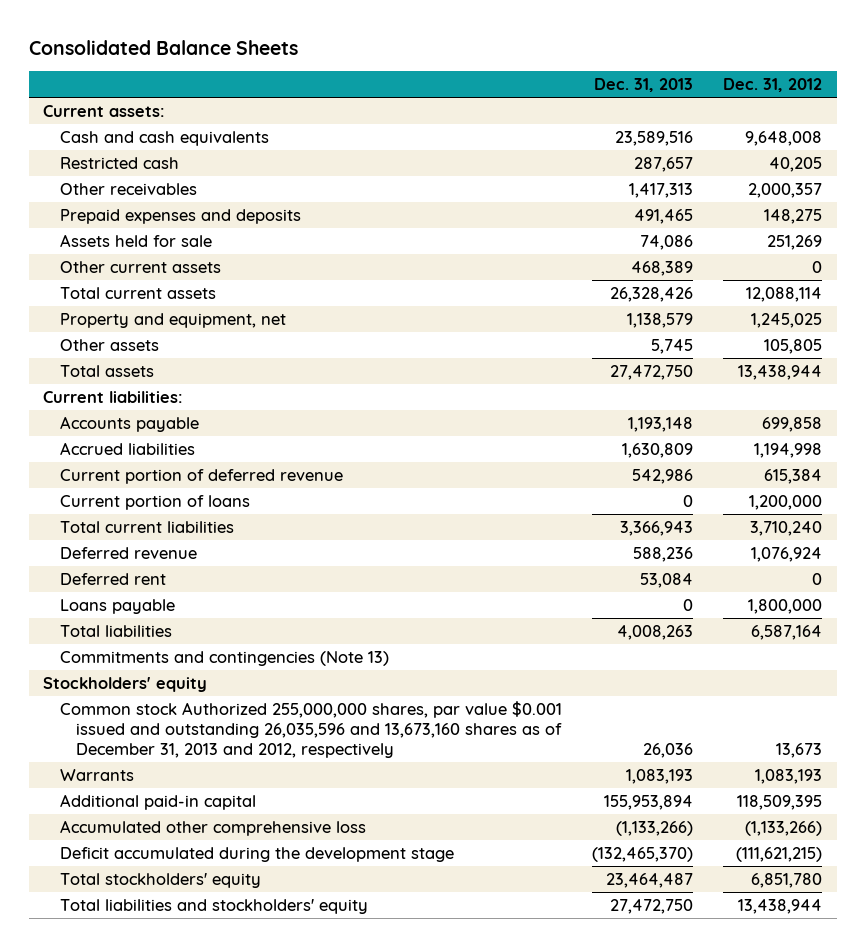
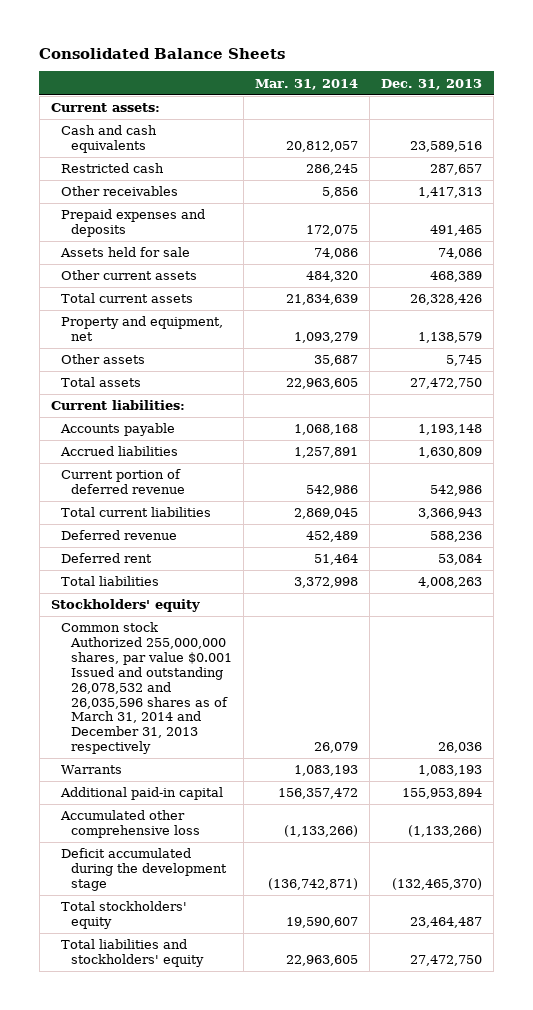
[722,78,822,93] Dec. 31, 2012 -> none
none -> [255,78,359,90] Mar. 31, 2014
[59,494,250,510] Current portion of loans -> none
[59,598,175,614] Loans payable -> none
[59,650,389,666] Commitments and contingencies (Note 13) -> none
[59,700,563,758] Common stock Authorized 255,000,000 shares, par value $0.001 issued and outstanding 26,035,596 and 13,673,160 shares as of December 31, 2013 and 2012, respectively -> [60,622,233,755] Common stock Authorized 255,000,000 shares, par value $0.001 Issued and outstanding 26,078,532 and 26,035,596 shares as of March 31, 2014 and December 31, 2013 respectively

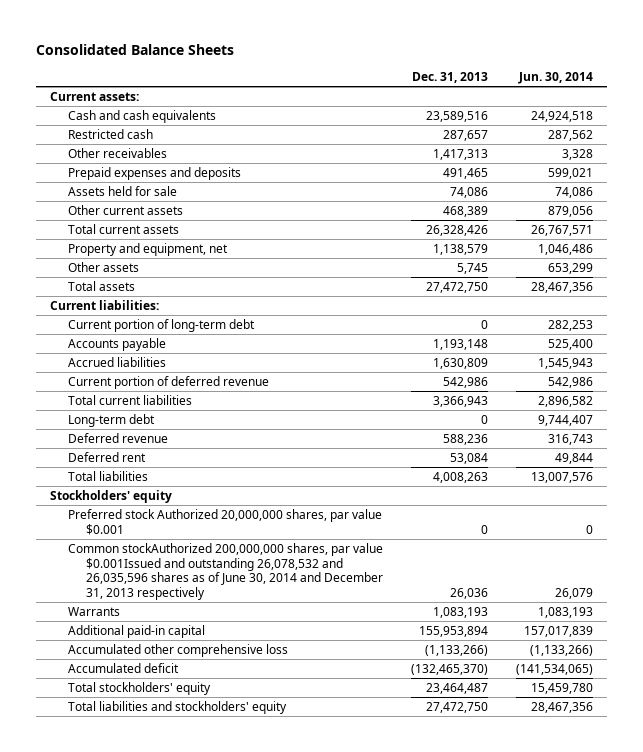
[255,78,359,90] Mar. 31, 2014 -> none
none -> [517,71,593,84] Jun. 30, 2014
none -> [68,319,256,333] Current portion of long-term debt
none -> [68,414,156,428] Long-term debt
none -> [68,509,383,535] Preferred stock Authorized 20,000,000 shares, par value $0.001
[60,622,233,755] Common stock Authorized 255,000,000 shares, par value $0.001 Issued and outstanding 26,078,532 and 26,035,596 shares as of March 31, 2014 and December 31, 2013 respectively -> [68,543,384,601] Common stockAuthorized 200,000,000 shares, par value $0.001Issued and outstanding 26,078,532 and 26,035,596 shares as of June 30, 2014 and December 31, 2013 respectively
[60,848,228,891] Deficit accumulated during the development stage -> [68,663,180,674] Accumulated deficit

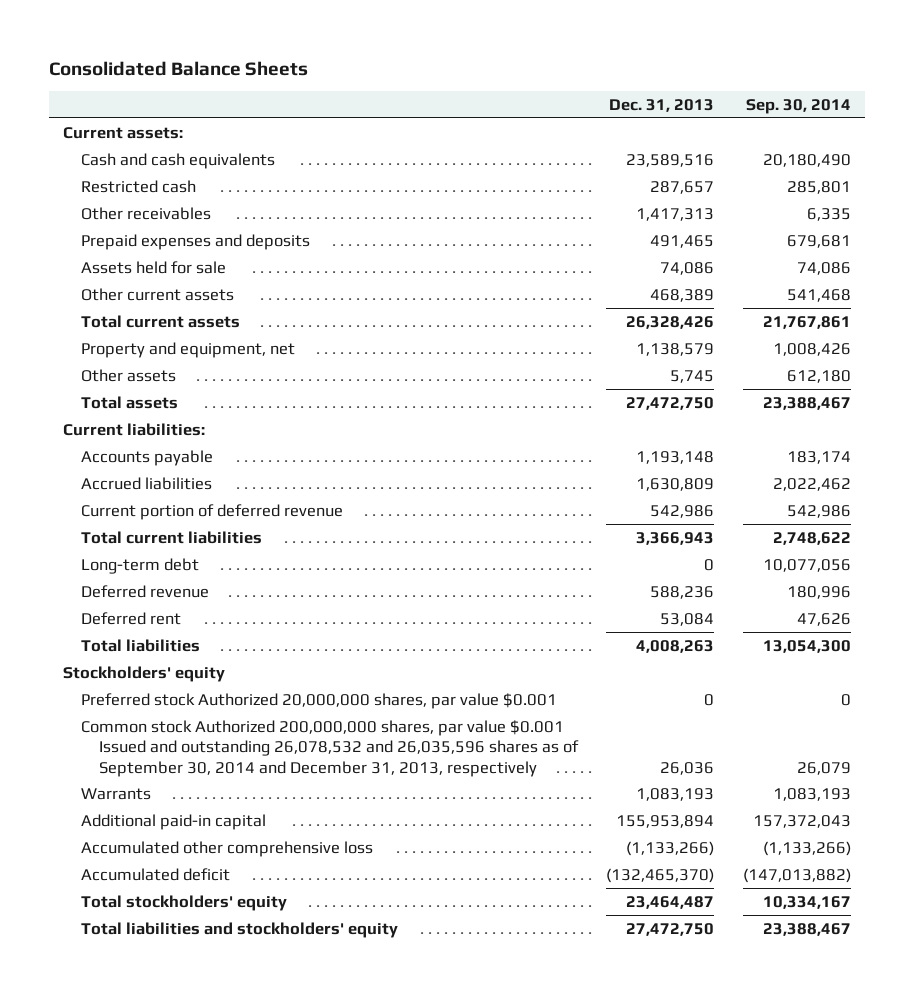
[517,71,593,84] Jun. 30, 2014 -> none
none -> [745,98,851,114] Sep. 30, 2014
[68,319,256,333] Current portion of long-term debt -> none
[68,543,384,601] Common stockAuthorized 200,000,000 shares, par value $0.001Issued and outstanding 26,078,532 and 26,035,596 shares as of June 30, 2014 and December 31, 2013 respectively -> [80,719,579,777] Common stock Authorized 200,000,000 shares, par value $0.001 Issued and outstanding 26,078,532 and 26,035,596 shares as of September 30, 2014 and December 31, 2013, respectively

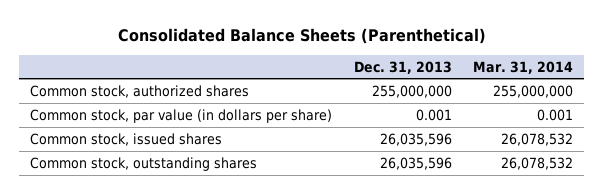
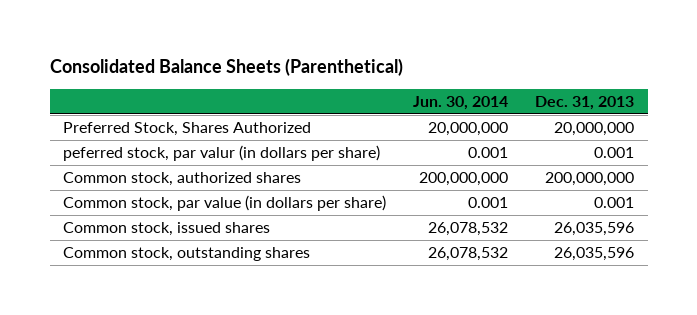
[473,60,574,74] Mar. 31, 2014 -> none
none -> [413,95,509,110] Jun. 30, 2014
none -> [63,122,312,137] Preferred Stock, Shares Authorized
none -> [63,145,381,162] peferred stock, par valur (in dollars per share)
[371,84,452,98] 255,000,000 -> [545,172,635,187] 200,000,000

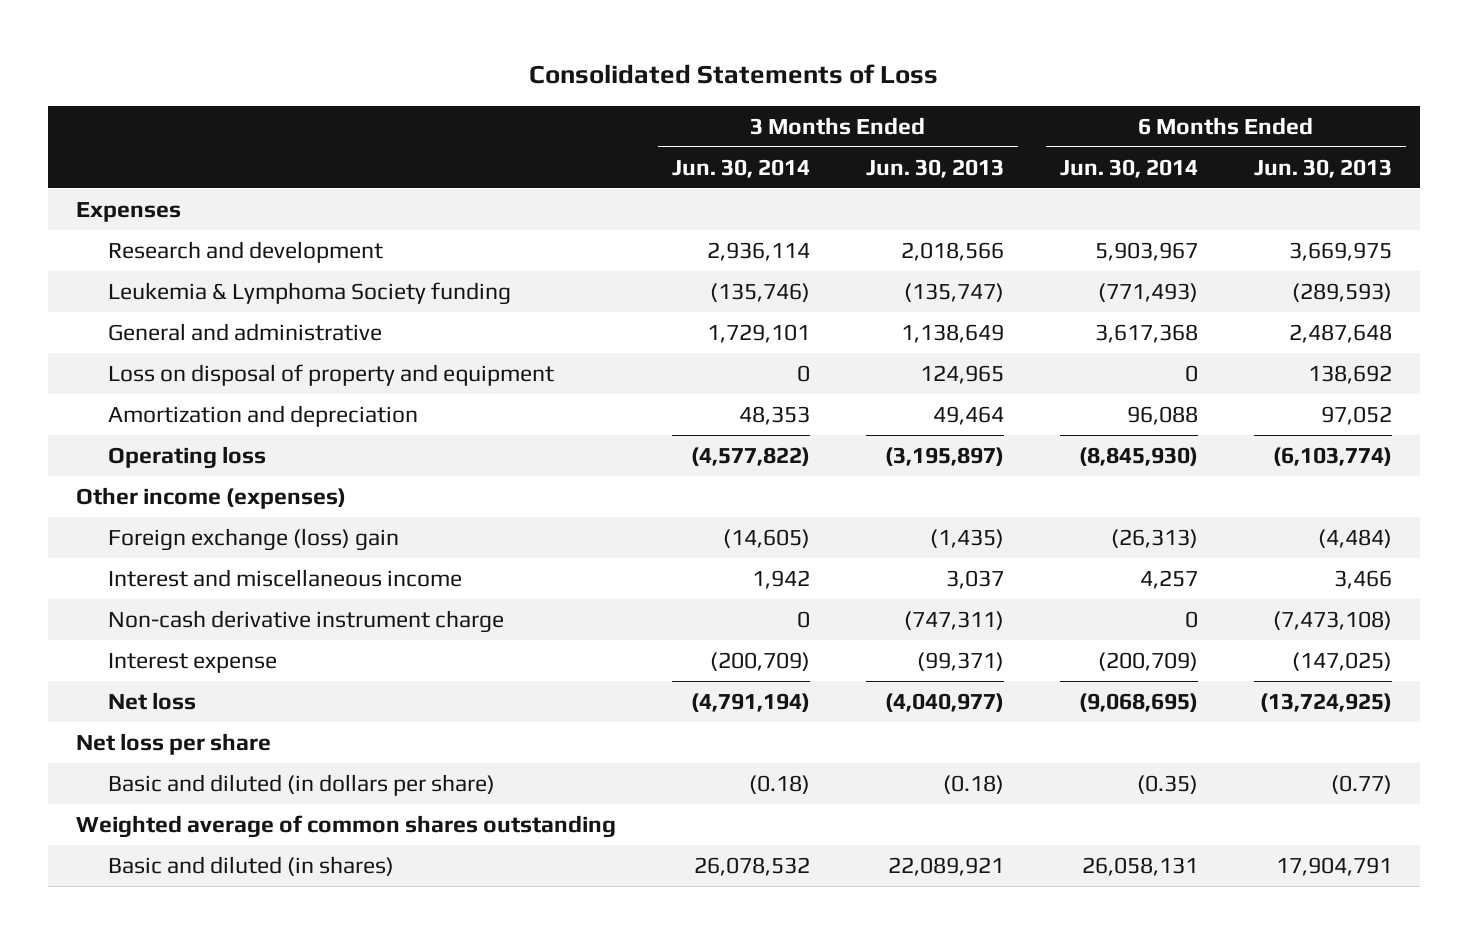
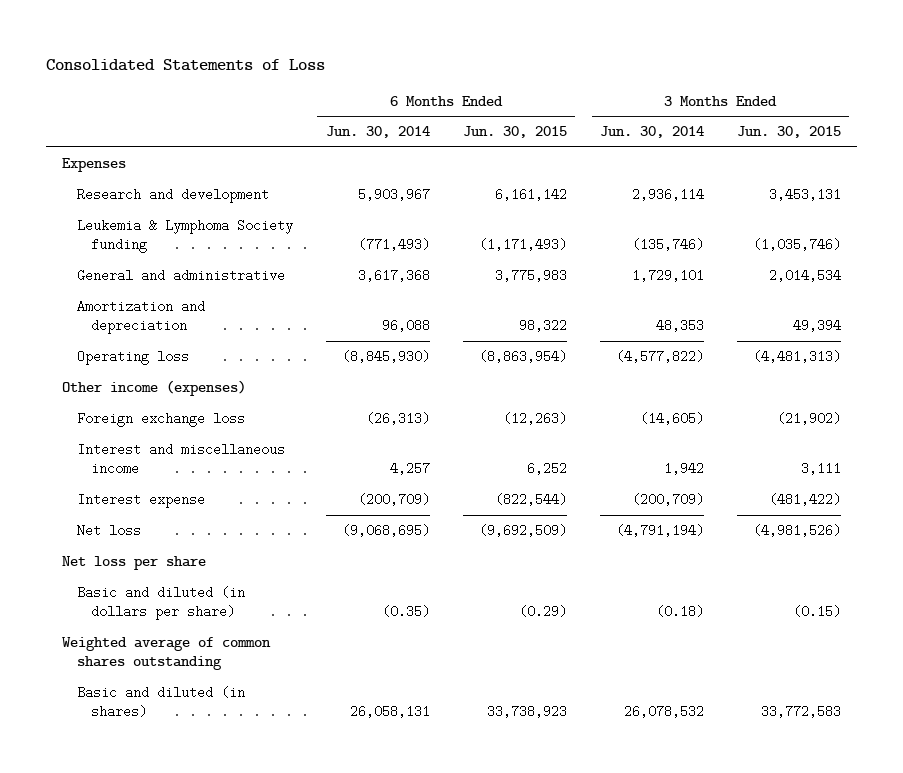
[865,158,1004,178] Jun. 30, 2013 -> none
[1253,158,1392,178] Jun. 30, 2013 -> none
none -> [462,126,567,139] Jun. 30, 2015
none -> [736,126,841,139] Jun. 30, 2015
[108,363,555,386] Loss on disposal of property and equipment -> none
[108,527,400,551] Foreign exchange (loss) gain -> [76,412,245,428] Foreign exchange loss
[108,609,505,633] Non-cash derivative instrument charge -> none

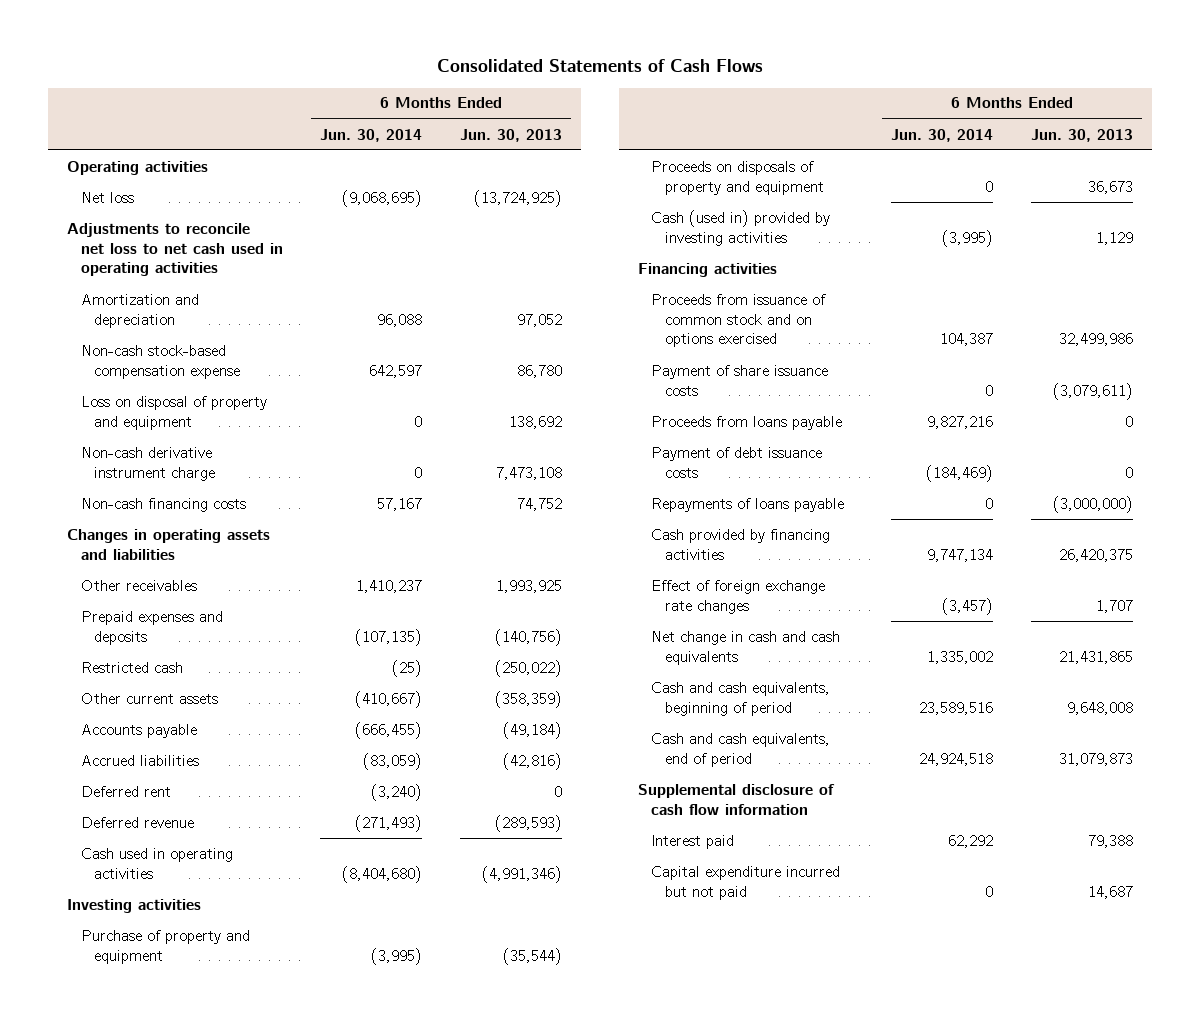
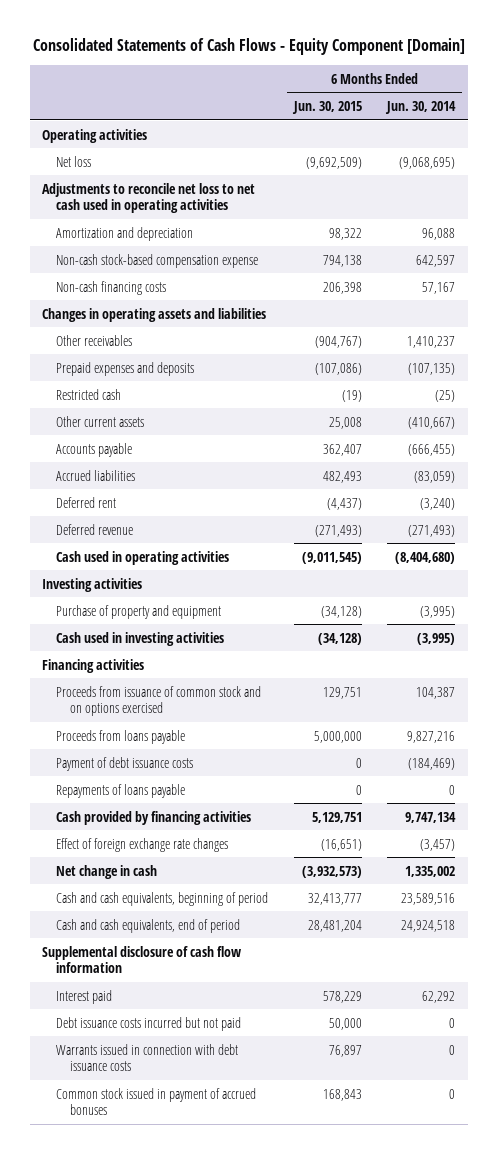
[437,59,764,73] Consolidated Statements of Cash Flows -> [32,38,465,56] Consolidated Statements of Cash Flows - Equity Component [Domain]
[460,128,563,142] Jun. 30, 2013 -> none
none -> [291,101,362,115] Jun. 30, 2015
[80,395,267,430] Loss on disposal of property and equipment -> none
[80,446,216,481] Non-cash derivative instrument charge -> none
[651,160,824,195] Proceeds on disposals of property and equipment -> none
[651,209,831,246] Cash (used in) provided by investing activities -> [56,631,225,646] Cash used in investing activities
[651,364,829,396] Payment of share issuance costs -> none
[651,630,841,665] Net change in cash and cash equivalents -> [56,864,158,879] Net change in cash
[651,865,841,900] Capital expenditure incurred but not paid -> none
none -> [56,1016,242,1031] Debt issuance costs incurred but not paid
none -> [56,1043,239,1072] Warrants issued in connection with debt issuance costs
none -> [56,1087,257,1116] Common stock issued in payment of accrued bonuses

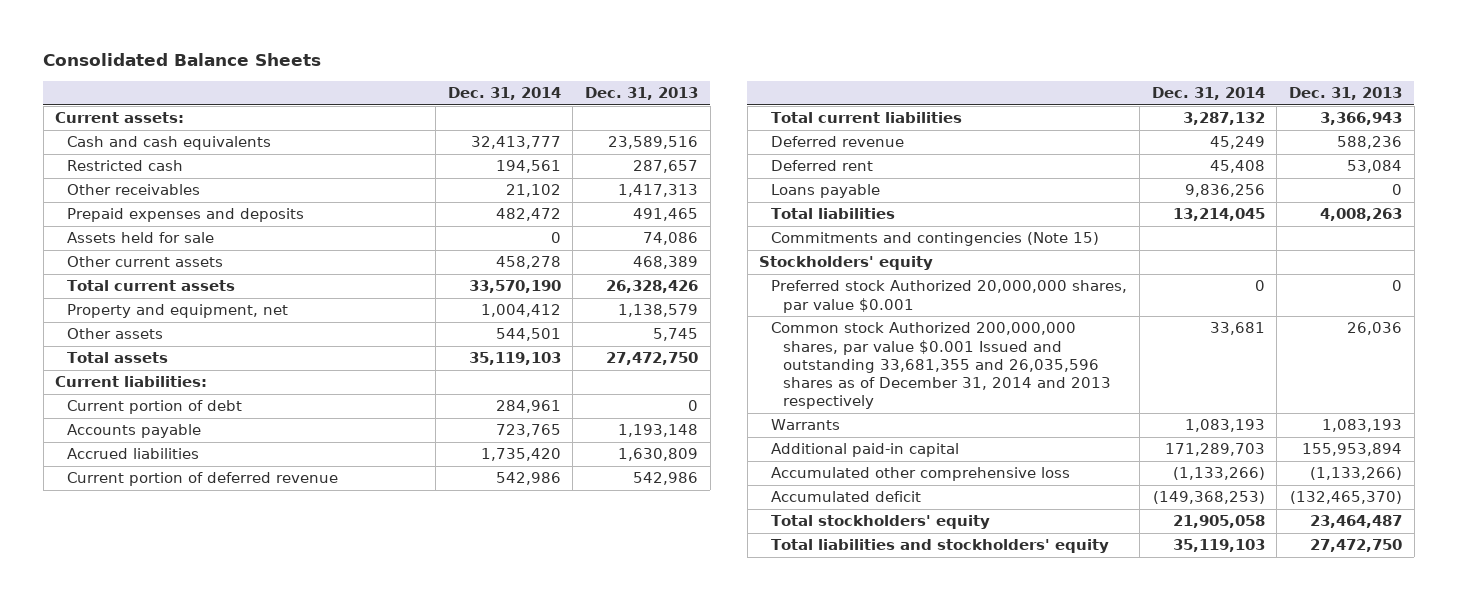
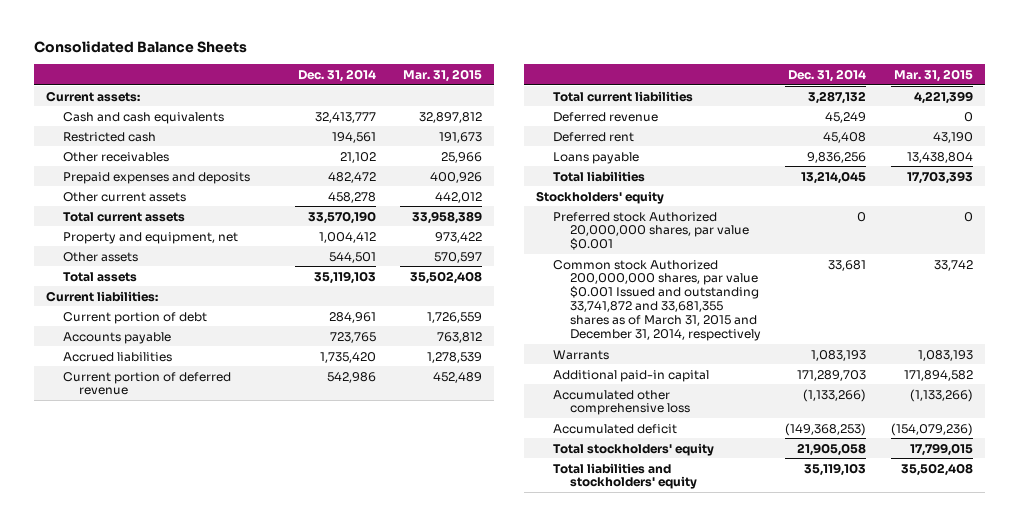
[585,87,699,101] Dec. 31, 2013 -> none
none -> [402,68,482,82] Mar. 31, 2015
[67,232,215,244] Assets held for sale -> none
[771,232,1100,247] Commitments and contingencies (Note 15) -> none
[771,322,1112,409] Common stock Authorized 200,000,000 shares, par value $0.001 Issued and outstanding 33,681,355 and 26,035,596 shares as of December 31, 2014 and 2013 respectively -> [553,259,761,342] Common stock Authorized 200,000,000 shares, par value $0.001 Issued and outstanding 33,741,872 and 33,681,355 shares as of March 31, 2015 and December 31, 2014, respectively

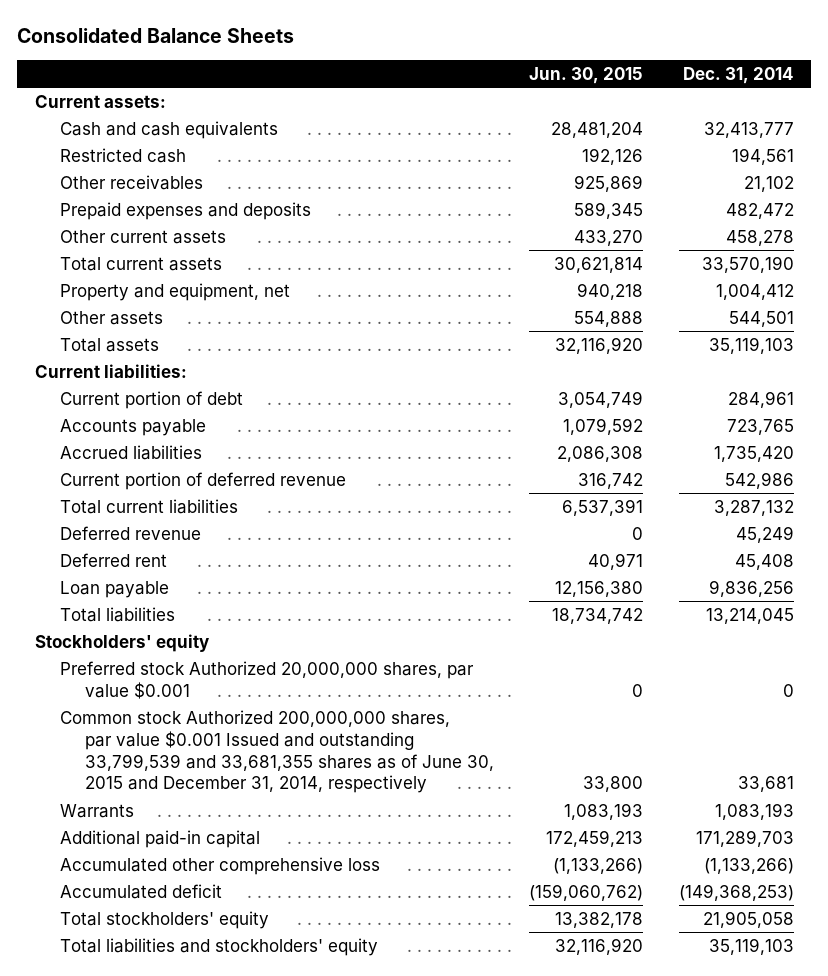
[402,68,482,82] Mar. 31, 2015 -> none
none -> [529,67,644,85] Jun. 30, 2015
[553,151,640,164] Loans payable -> [59,580,169,598] Loan payable
[553,259,761,342] Common stock Authorized 200,000,000 shares, par value $0.001 Issued and outstanding 33,741,872 and 33,681,355 shares as of March 31, 2015 and December 31, 2014, respectively -> [59,709,494,794] Common stock Authorized 200,000,000 shares, par value $0.001 Issued and outstanding 33,799,539 and 33,681,355 shares as of June 30, 2015 and December 31, 2014, respectively

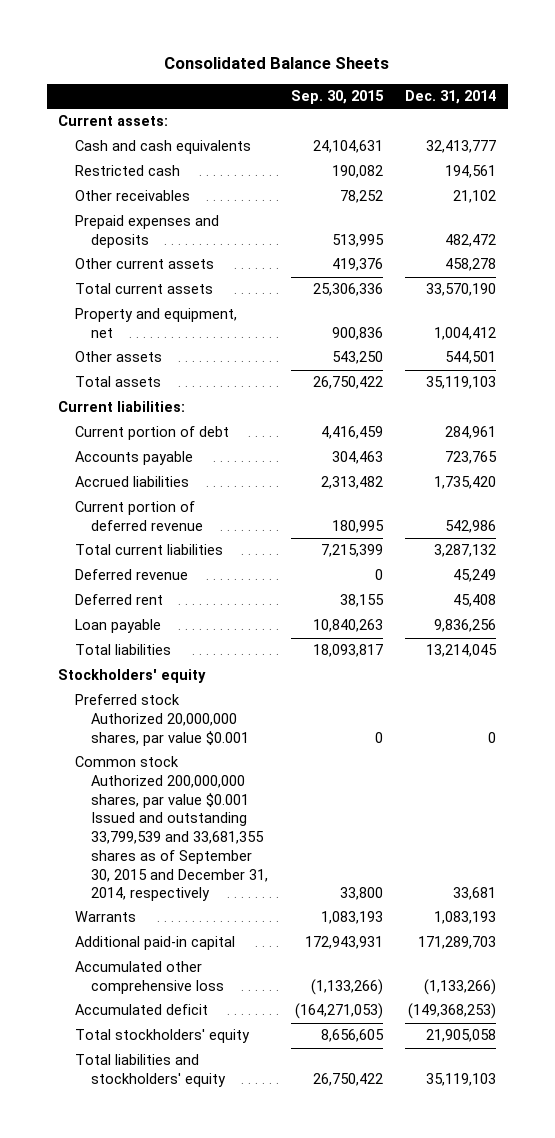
[529,67,644,85] Jun. 30, 2015 -> none
none -> [290,90,384,105] Sep. 30, 2015
[59,709,494,794] Common stock Authorized 200,000,000 shares, par value $0.001 Issued and outstanding 33,799,539 and 33,681,355 shares as of June 30, 2015 and December 31, 2014, respectively -> [74,756,268,902] Common stock Authorized 200,000,000 shares, par value $0.001 Issued and outstanding 33,799,539 and 33,681,355 shares as of September 30, 2015 and December 31, 2014, respectively

